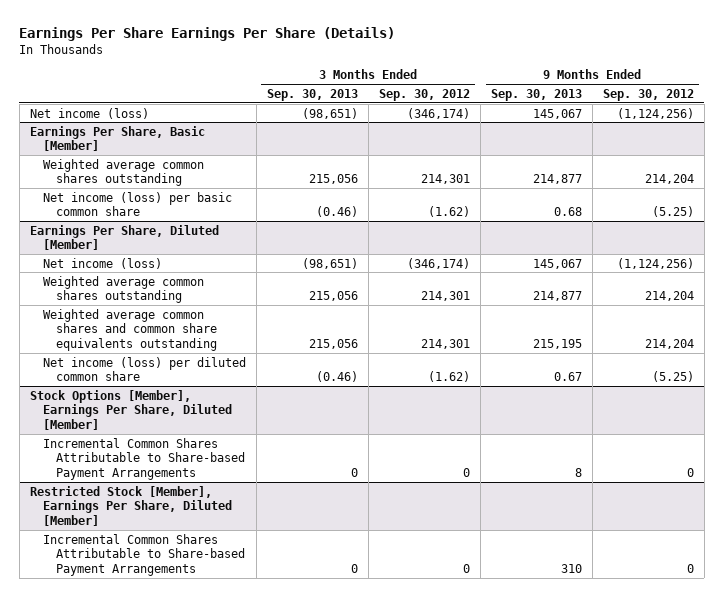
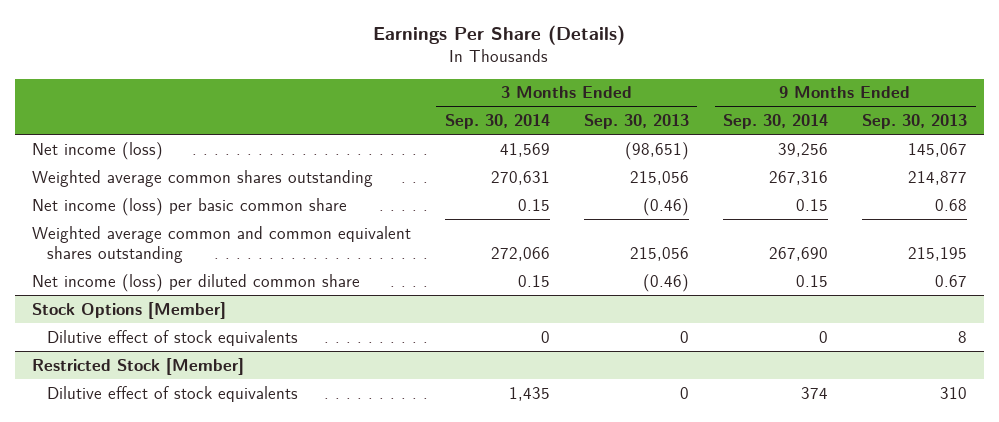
[19,26,396,41] Earnings Per Share Earnings Per Share (Details) -> [373,25,626,46] Earnings Per Share (Details)
[378,88,470,101] Sep. 30, 2012 -> none
[602,88,694,101] Sep. 30, 2012 -> none
none -> [444,113,550,129] Sep. 30, 2014
none -> [723,113,829,129] Sep. 30, 2014
[29,125,205,152] Earnings Per Share, Basic [Member] -> none
[29,224,219,251] Earnings Per Share, Diluted [Member] -> none
[42,257,162,269] Net income (loss) -> none
[42,275,204,304] Weighted average common shares outstanding -> none
[42,308,217,352] Weighted average common shares and common share equivalents outstanding -> [31,225,411,264] Weighted average common and common equivalent shares outstanding
[29,389,232,431] Stock Options [Member], Earnings Per Share, Diluted [Member] -> none
[29,485,232,527] Restricted Stock [Member], Earnings Per Share, Diluted [Member] -> none
none -> [31,301,226,319] Stock Options [Member]
[42,437,245,481] Incremental Common Shares Attributable to Share-based Payment Arrangements -> [47,329,299,346] Dilutive effect of stock equivalents
none -> [31,357,244,375] Restricted Stock [Member]
[42,533,245,577] Incremental Common Shares Attributable to Share-based Payment Arrangements -> [47,385,299,402] Dilutive effect of stock equivalents

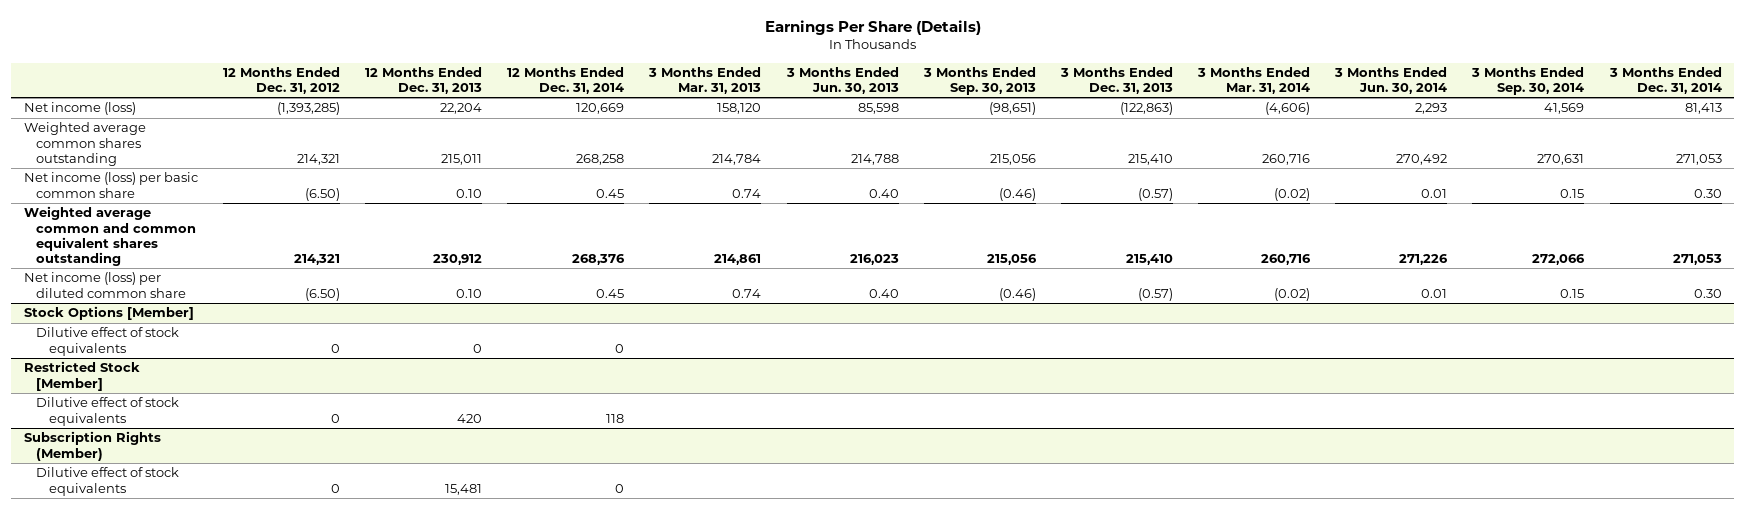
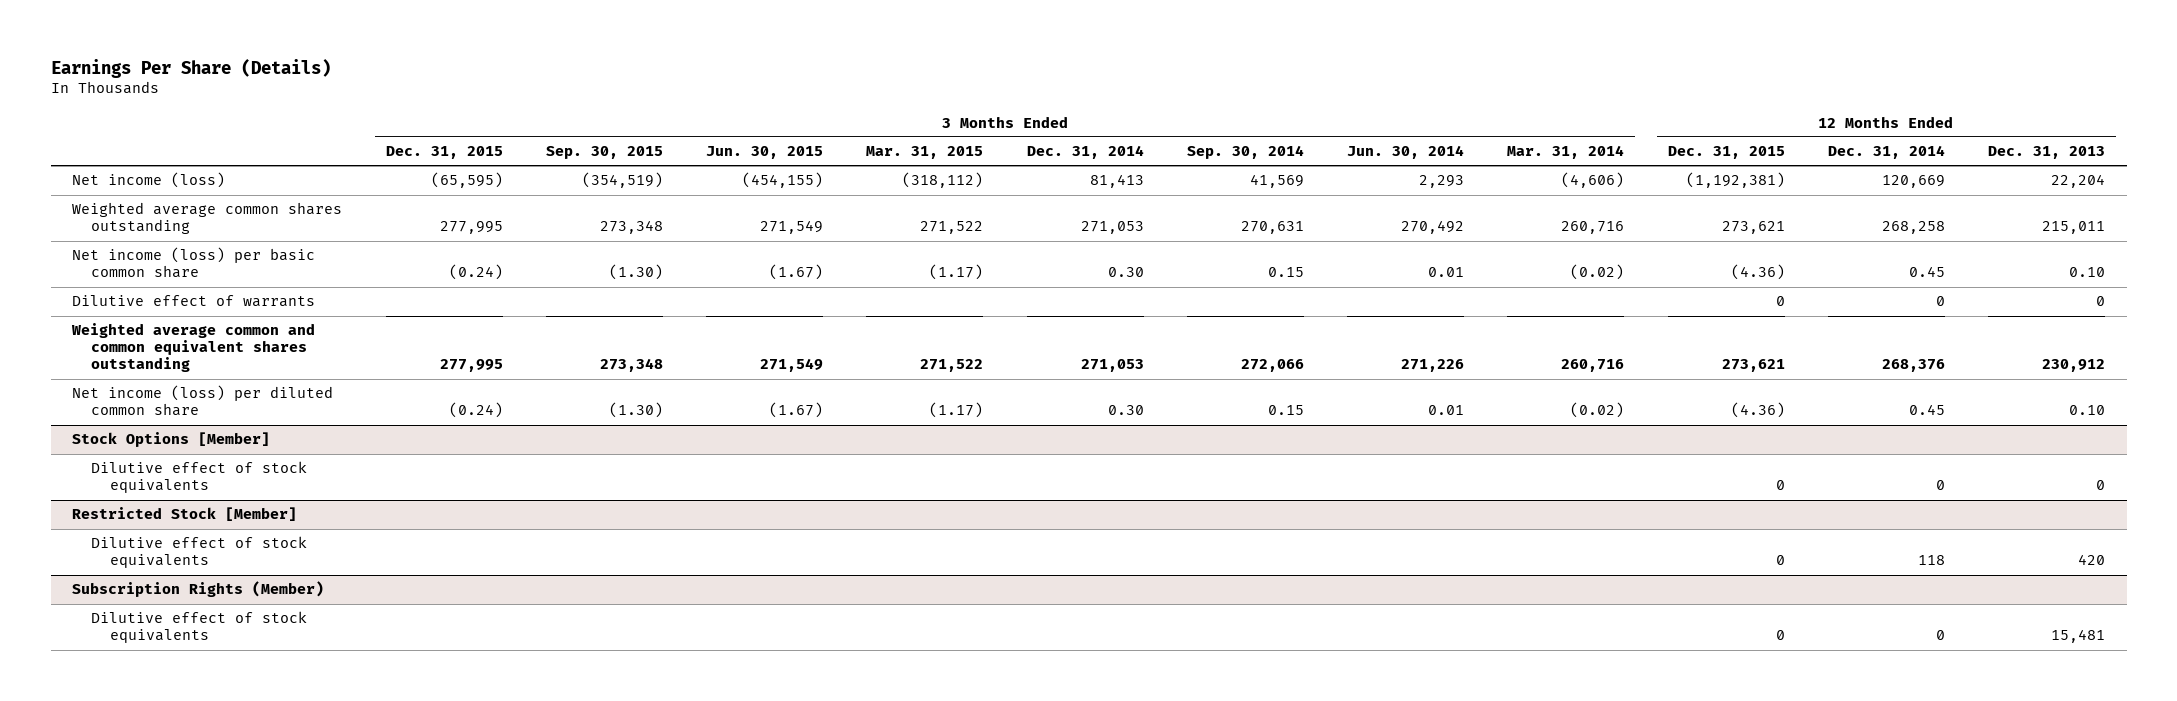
[222,67,340,95] 12 Months Ended Dec. 31, 2012 -> none
[648,67,762,95] 3 Months Ended Mar. 31, 2013 -> none
[785,67,899,95] 3 Months Ended Jun. 30, 2013 -> none
[922,67,1036,96] 3 Months Ended Sep. 30, 2013 -> none
[1059,67,1173,95] 3 Months Ended Dec. 31, 2013 -> none
none -> [385,146,503,160] Dec. 31, 2015
none -> [545,146,663,160] Sep. 30, 2015
none -> [706,146,824,160] Jun. 30, 2015
none -> [866,146,984,160] Mar. 31, 2015
none -> [1667,146,1785,160] Dec. 31, 2015
none -> [72,295,316,308] Dilutive effect of warrants

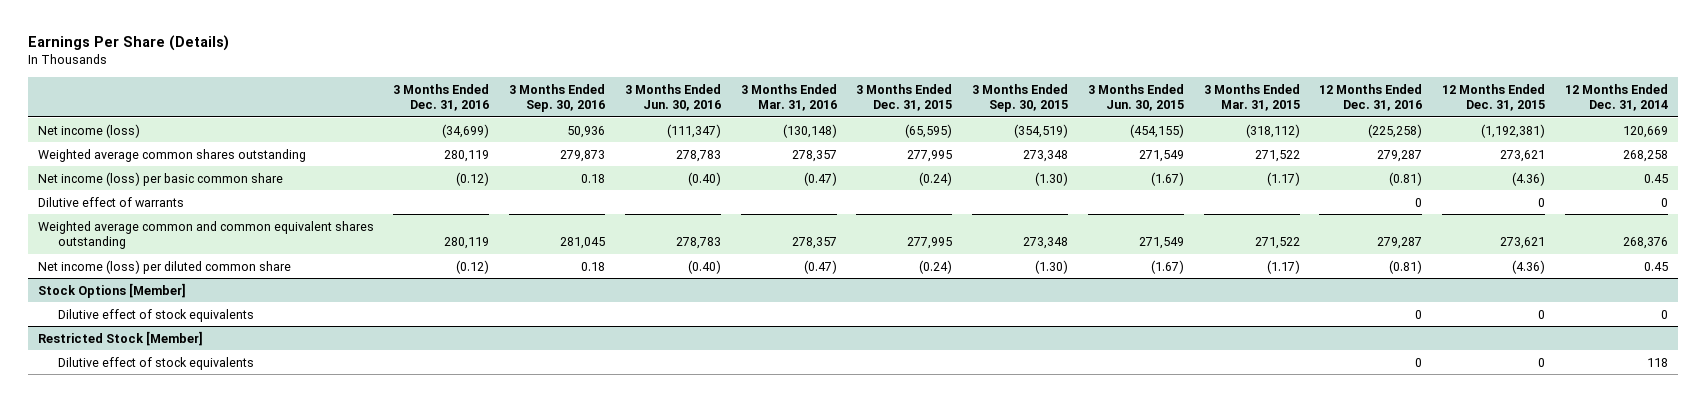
[1026,145,1144,160] Dec. 31, 2014 -> none
[1186,145,1304,160] Sep. 30, 2014 -> none
[1347,145,1465,160] Jun. 30, 2014 -> none
[1507,145,1625,160] Mar. 31, 2014 -> none
[1988,146,2106,160] Dec. 31, 2013 -> none
none -> [393,83,490,112] 3 Months Ended Dec. 31, 2016
none -> [509,83,606,113] 3 Months Ended Sep. 30, 2016
none -> [624,83,721,112] 3 Months Ended Jun. 30, 2016
none -> [740,83,837,112] 3 Months Ended Mar. 31, 2016
none -> [1319,83,1423,112] 12 Months Ended Dec. 31, 2016
[72,581,325,598] Subscription Rights (Member) -> none
[91,611,308,644] Dilutive effect of stock equivalents -> none

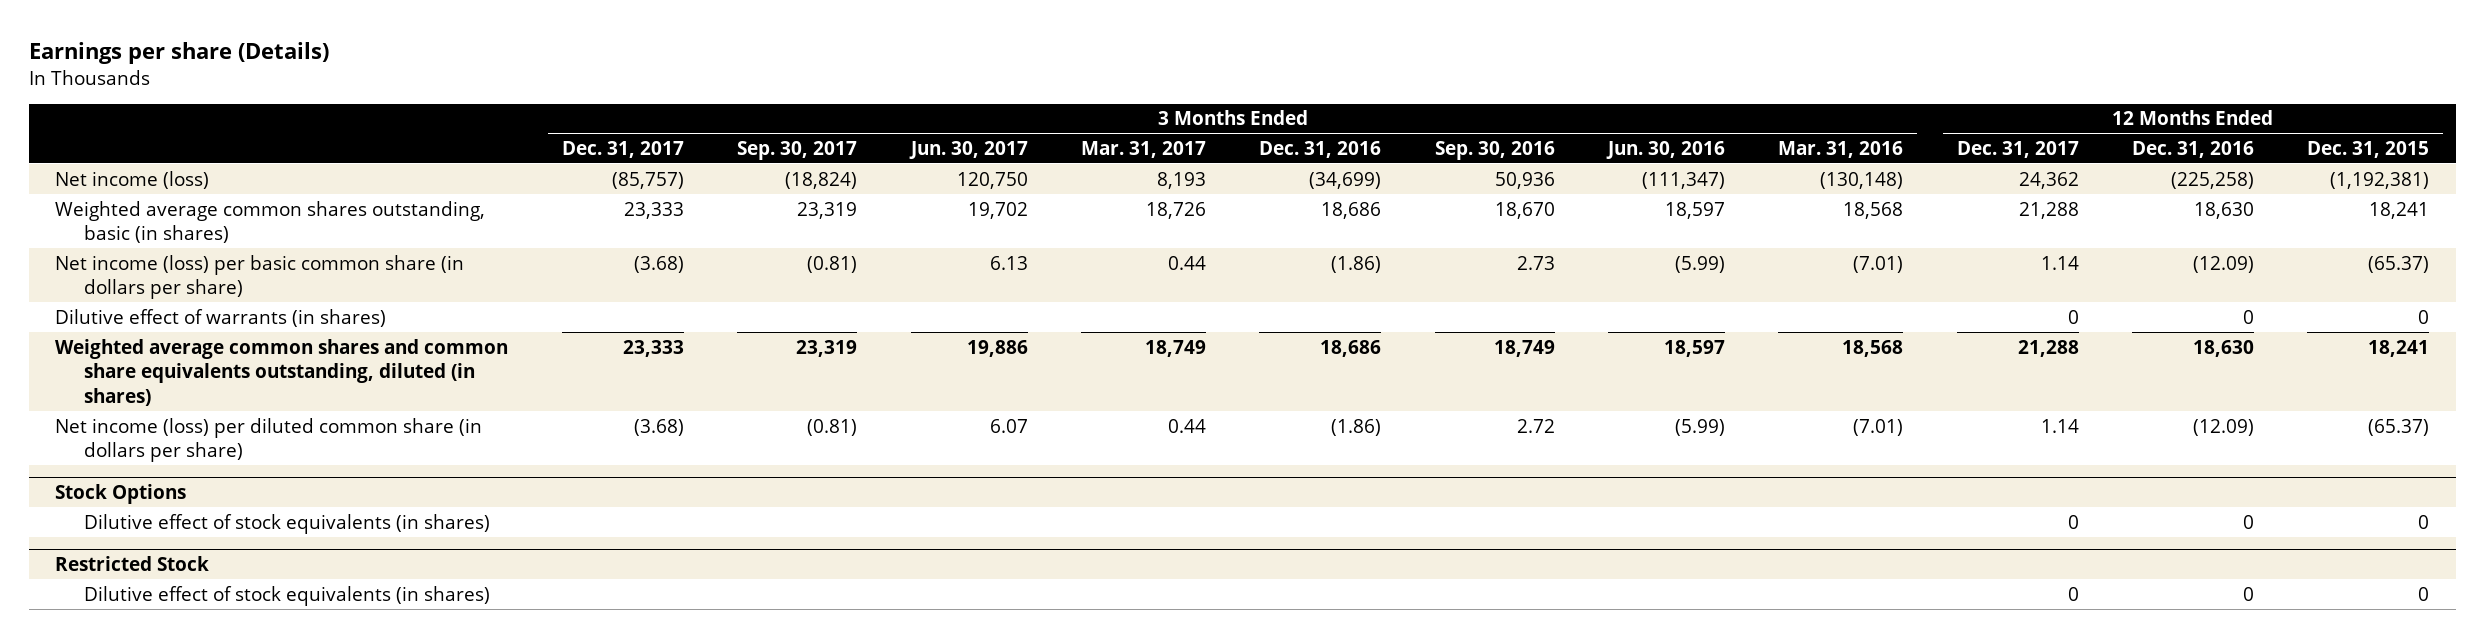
[27,35,229,52] Earnings Per Share (Details) -> [28,41,329,64] Earnings per share (Details)
[856,83,953,112] 3 Months Ended Dec. 31, 2015 -> none
[972,83,1069,113] 3 Months Ended Sep. 30, 2015 -> none
[1087,83,1184,112] 3 Months Ended Jun. 30, 2015 -> none
[1203,83,1300,112] 3 Months Ended Mar. 31, 2015 -> none
[1564,83,1668,112] 12 Months Ended Dec. 31, 2014 -> none
none -> [561,140,684,158] Dec. 31, 2017
none -> [737,140,858,160] Sep. 30, 2017
none -> [908,140,1028,159] Jun. 30, 2017
none -> [1080,140,1206,158] Mar. 31, 2017
none -> [1956,140,2079,158] Dec. 31, 2017
[37,148,306,162] Weighted average common shares outstanding -> [55,200,486,244] Weighted average common shares outstanding, basic (in shares)
[444,149,490,162] 280,119 -> [1321,201,1382,219] 18,686
[560,149,606,162] 279,873 -> [1494,201,1555,219] 18,670
[675,149,721,162] 278,783 -> [1664,201,1725,219] 18,597
[791,149,837,162] 278,357 -> [1843,201,1904,219] 18,568
[1377,149,1423,162] 279,287 -> [2194,201,2255,219] 18,630
[1500,149,1546,162] 273,621 -> [2369,201,2430,219] 18,241
[37,171,283,186] Net income (loss) per basic common share -> [55,254,465,300] Net income (loss) per basic common share (in dollars per share)
[456,171,490,186] (0.12) -> [1331,255,1382,273] (1.86)
[581,173,606,183] 0.18 -> [1516,255,1555,270] 2.73
[687,171,721,186] (0.40) -> [1674,255,1725,273] (5.99)
[803,171,837,186] (0.47) -> [1853,255,1904,273] (7.01)
[1389,171,1423,186] (0.81) -> [2193,255,2255,273] (12.09)
[1512,171,1546,186] (4.36) -> [2368,255,2430,273] (65.37)
[37,196,184,207] Dilutive effect of warrants -> [55,308,387,327] Dilutive effect of warrants (in shares)
[37,220,374,250] Weighted average common and common equivalent shares outstanding -> [55,338,509,406] Weighted average common shares and common share equivalents outstanding, diluted (in shares)
[444,237,490,250] 280,119 -> [1320,339,1382,357] 18,686
[560,237,606,250] 281,045 -> [1493,339,1555,357] 18,749
[675,237,721,250] 278,783 -> [1663,339,1725,357] 18,597
[791,237,837,250] 278,357 -> [1842,339,1904,357] 18,568
[1377,237,1423,250] 279,287 -> [2193,339,2255,357] 18,630
[1500,237,1546,250] 273,621 -> [2368,339,2430,357] 18,241
[37,259,291,274] Net income (loss) per diluted common share -> [55,417,483,463] Net income (loss) per diluted common share (in dollars per share)
[456,259,490,274] (0.12) -> [1331,418,1382,436] (1.86)
[581,261,606,271] 0.18 -> [1516,418,1555,433] 2.72
[687,259,721,274] (0.40) -> [1674,418,1725,436] (5.99)
[803,259,837,274] (0.47) -> [1853,418,1904,436] (7.01)
[1389,259,1423,274] (0.81) -> [2193,418,2255,436] (12.09)
[1512,259,1546,274] (4.36) -> [2368,418,2430,436] (65.37)
[37,282,186,298] Stock Options [Member] -> [55,483,187,504] Stock Options
[57,308,254,322] Dilutive effect of stock equivalents -> [83,513,490,534] Dilutive effect of stock equivalents (in shares)
[37,330,203,346] Restricted Stock [Member] -> [55,555,210,571] Restricted Stock
[57,356,254,370] Dilutive effect of stock equivalents -> [83,585,490,606] Dilutive effect of stock equivalents (in shares)

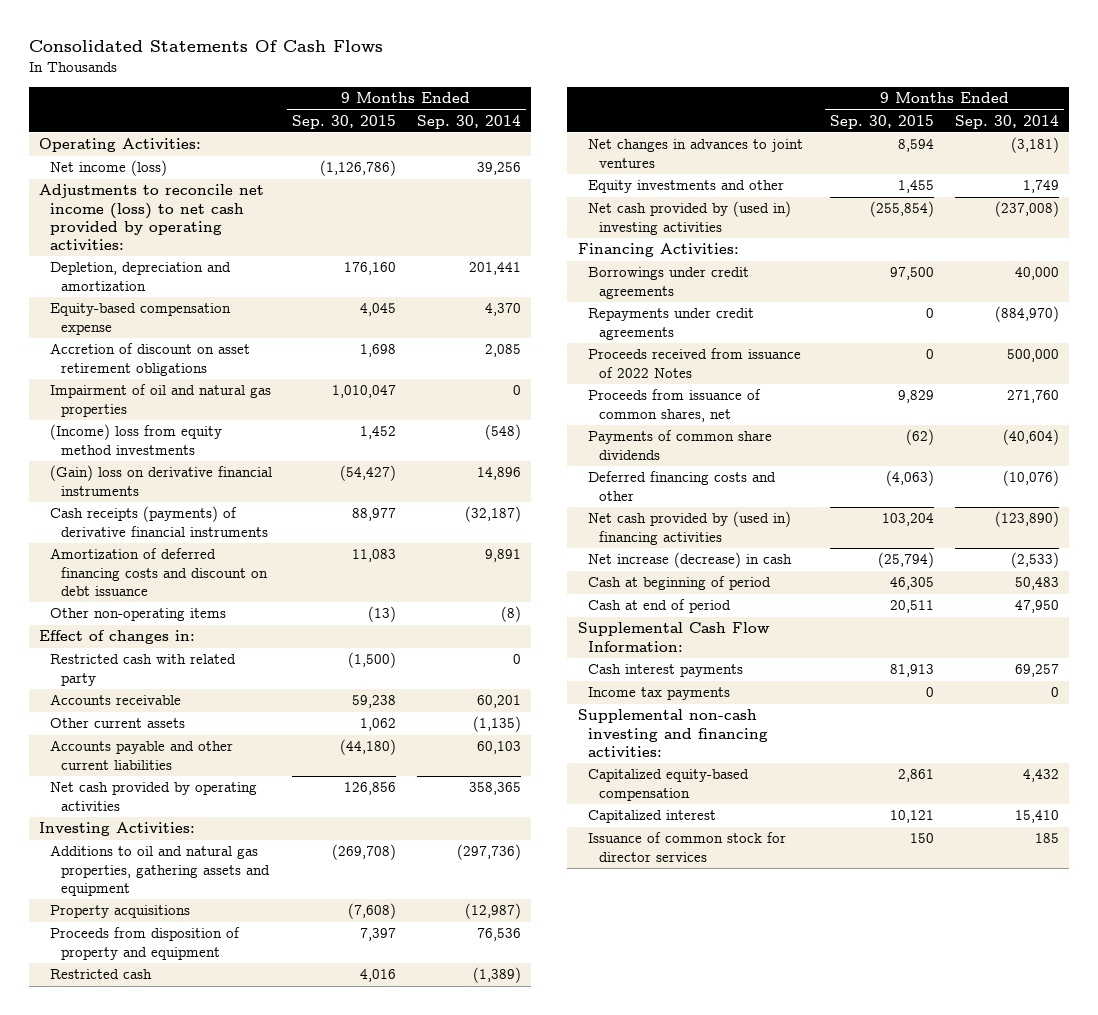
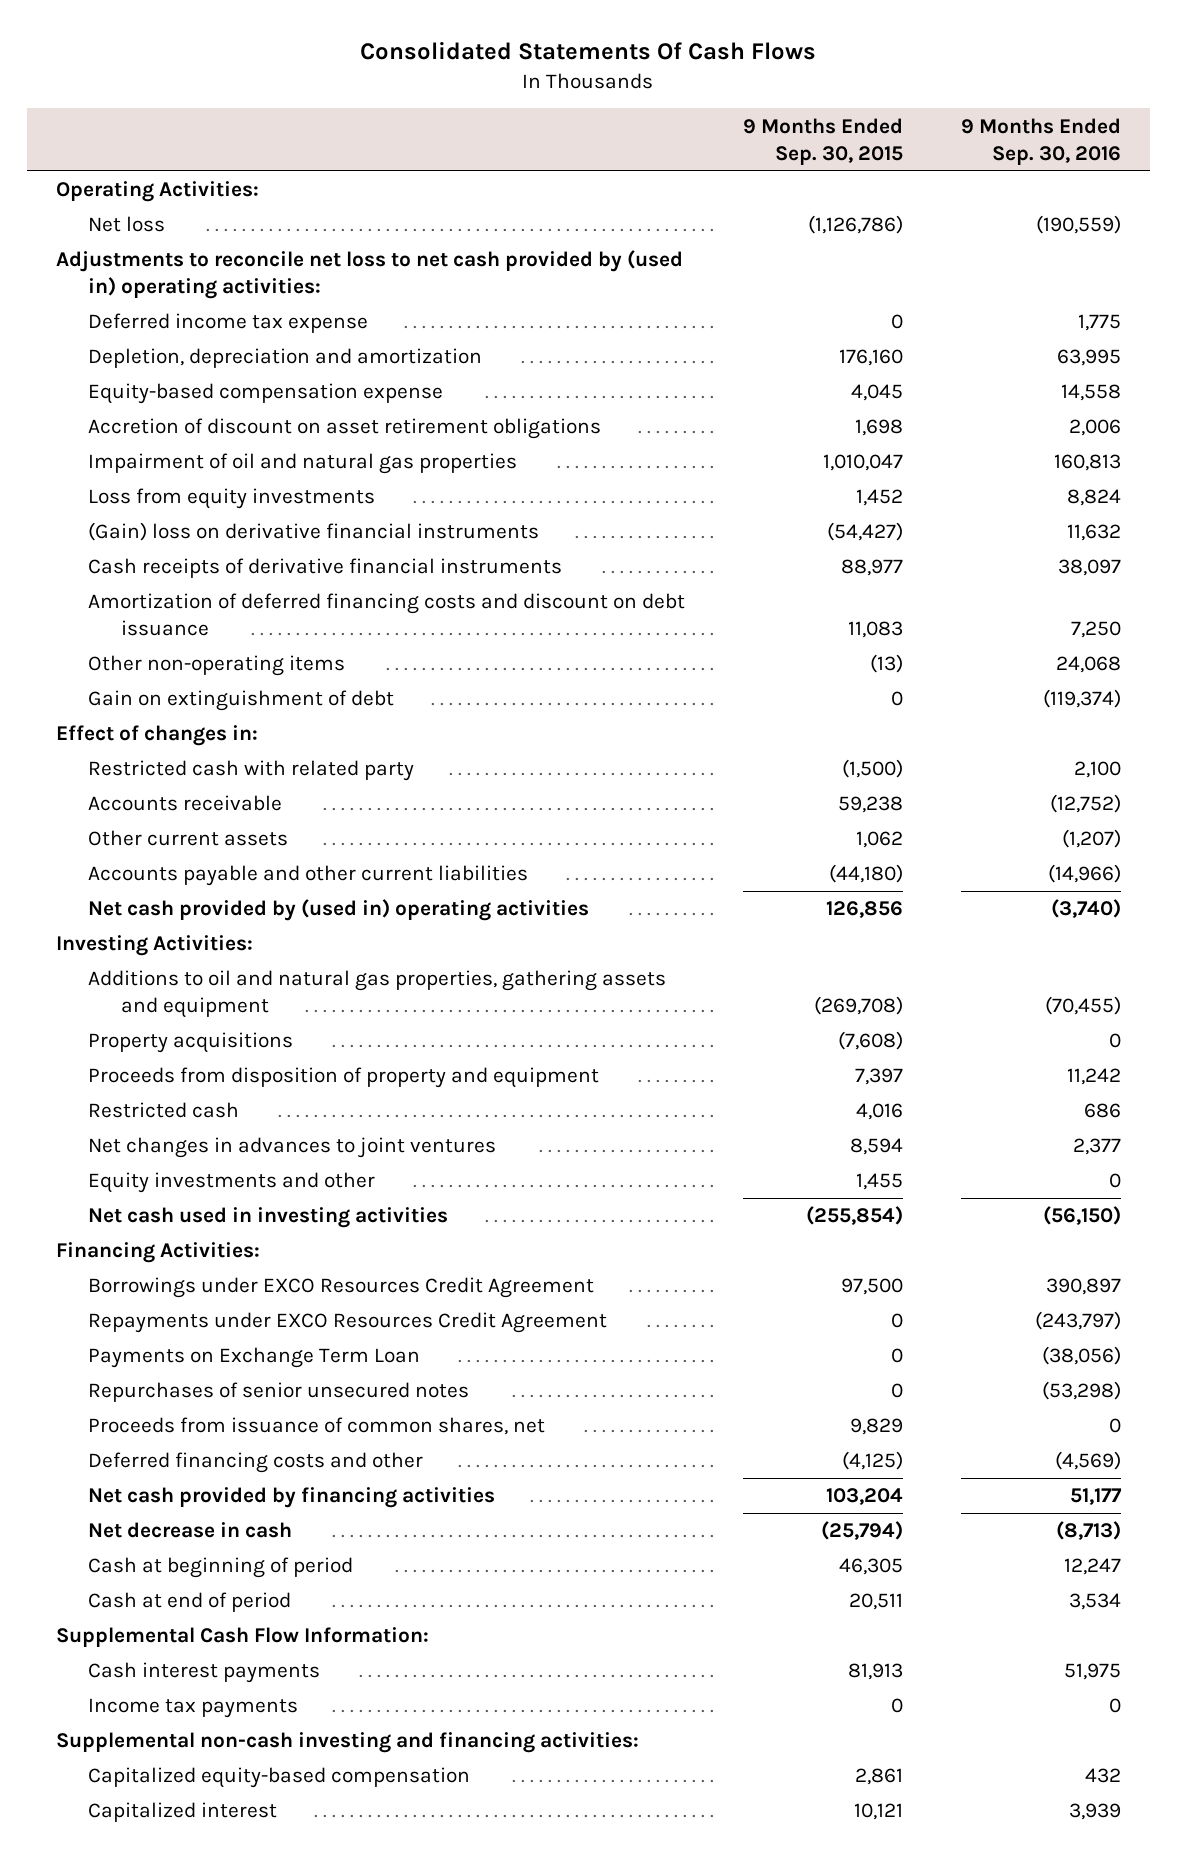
[416,114,521,129] Sep. 30, 2014 -> none
none -> [961,117,1122,165] 9 Months Ended Sep. 30, 2016
[50,160,168,177] Net income (loss) -> [88,216,166,233] Net loss
[39,184,265,251] Adjustments to reconcile net income (loss) to net cash provided by operating activities: -> [55,250,683,300] Adjustments to reconcile net loss to net cash provided by (used in) operating activities:
none -> [88,313,369,334] Deferred income tax expense
[50,424,223,455] (Income) loss from equity method investments -> [88,488,376,510] Loss from equity investments
[50,506,268,537] Cash receipts (payments) of derivative financial instruments -> [88,558,563,579] Cash receipts of derivative financial instruments
none -> [88,690,395,712] Gain on extinguishment of debt
[50,782,258,811] Net cash provided by operating activities -> [88,899,590,922] Net cash provided by (used in) operating activities
[588,201,792,235] Net cash provided by (used in) investing activities -> [88,1207,449,1229] Net cash used in investing activities
[588,348,802,378] Proceeds received from issuance of 2022 Notes -> none
[588,267,750,299] Borrowings under credit agreements -> [88,1277,595,1299] Borrowings under EXCO Resources Credit Agreement
[588,308,755,340] Repayments under credit agreements -> [88,1312,608,1334] Repayments under EXCO Resources Credit Agreement
none -> [88,1347,421,1369] Payments on Exchange Term Loan
none -> [88,1382,470,1403] Repurchases of senior unsecured notes
[588,430,773,460] Payments of common share dividends -> none
[886,470,935,487] (4,063) -> [842,1451,904,1471] (4,125)
[588,511,792,545] Net cash provided by (used in) financing activities -> [88,1487,496,1509] Net cash provided by financing activities
[588,552,793,569] Net increase (decrease) in cash -> [88,1522,293,1539] Net decrease in cash
[588,832,787,862] Issuance of common stock for director services -> none

